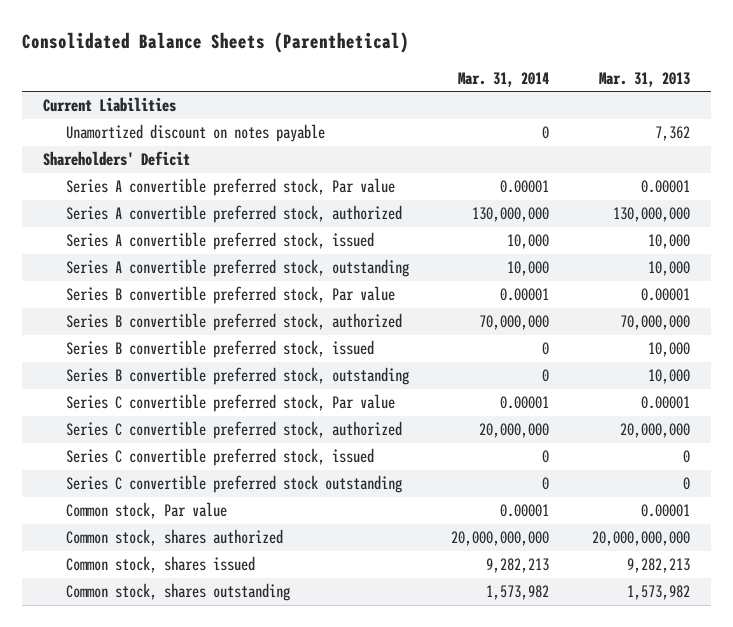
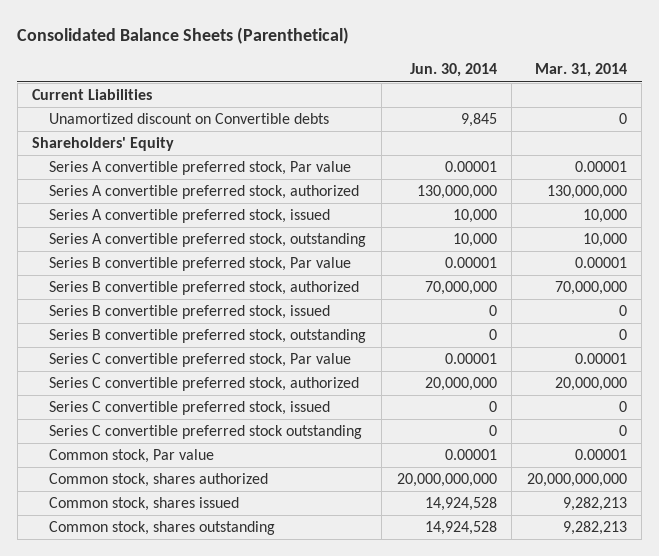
[598,71,690,87] Mar. 31, 2013 -> none
none -> [409,63,497,78] Jun. 30, 2014
[65,124,325,143] Unamortized discount on notes payable -> none
none -> [49,113,330,125] Unamortized discount on Convertible debts
[43,151,191,167] Shareholders' Deficit -> [32,137,175,152] Shareholders' Equity
[486,585,550,601] 1,573,982 -> [562,521,627,536] 9,282,213

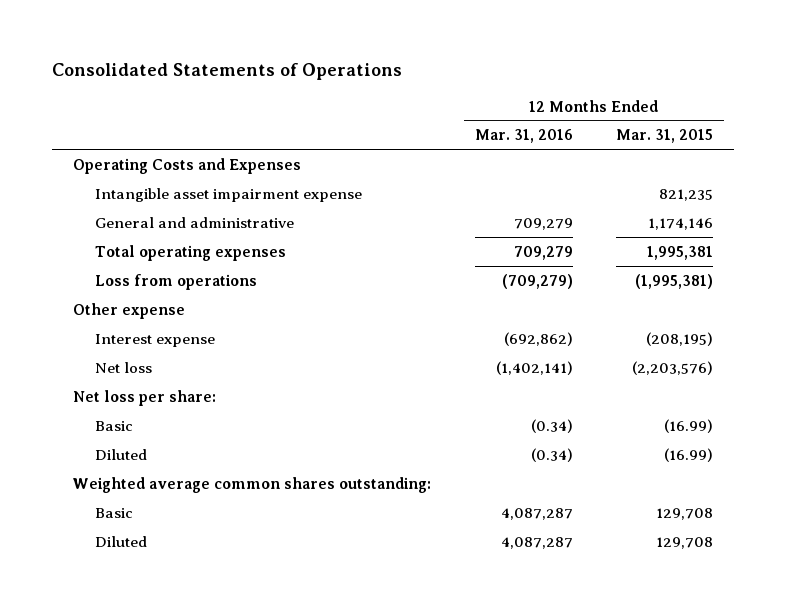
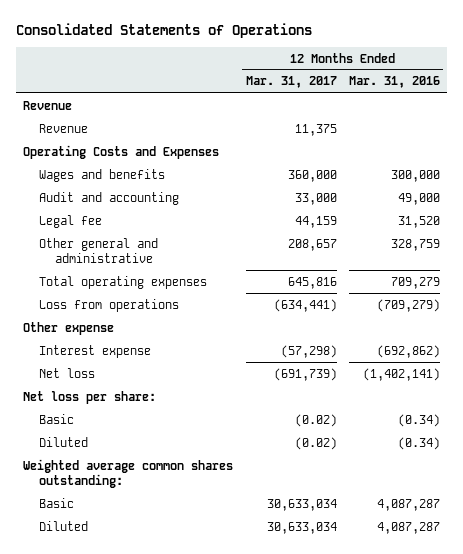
[615,129,713,144] Mar. 31, 2015 -> none
none -> [245,76,337,89] Mar. 31, 2017
none -> [22,100,72,110] Revenue
none -> [38,123,88,133] Revenue
[95,187,363,202] Intangible asset impairment expense -> none
none -> [38,168,165,182] Wages and benefits
none -> [38,191,179,205] Audit and accounting
none -> [38,214,102,228] Legal fee
[95,216,295,228] General and administrative -> [38,237,158,263] Other general and administrative
[513,217,573,230] 709,279 -> [391,238,441,251] 328,759

